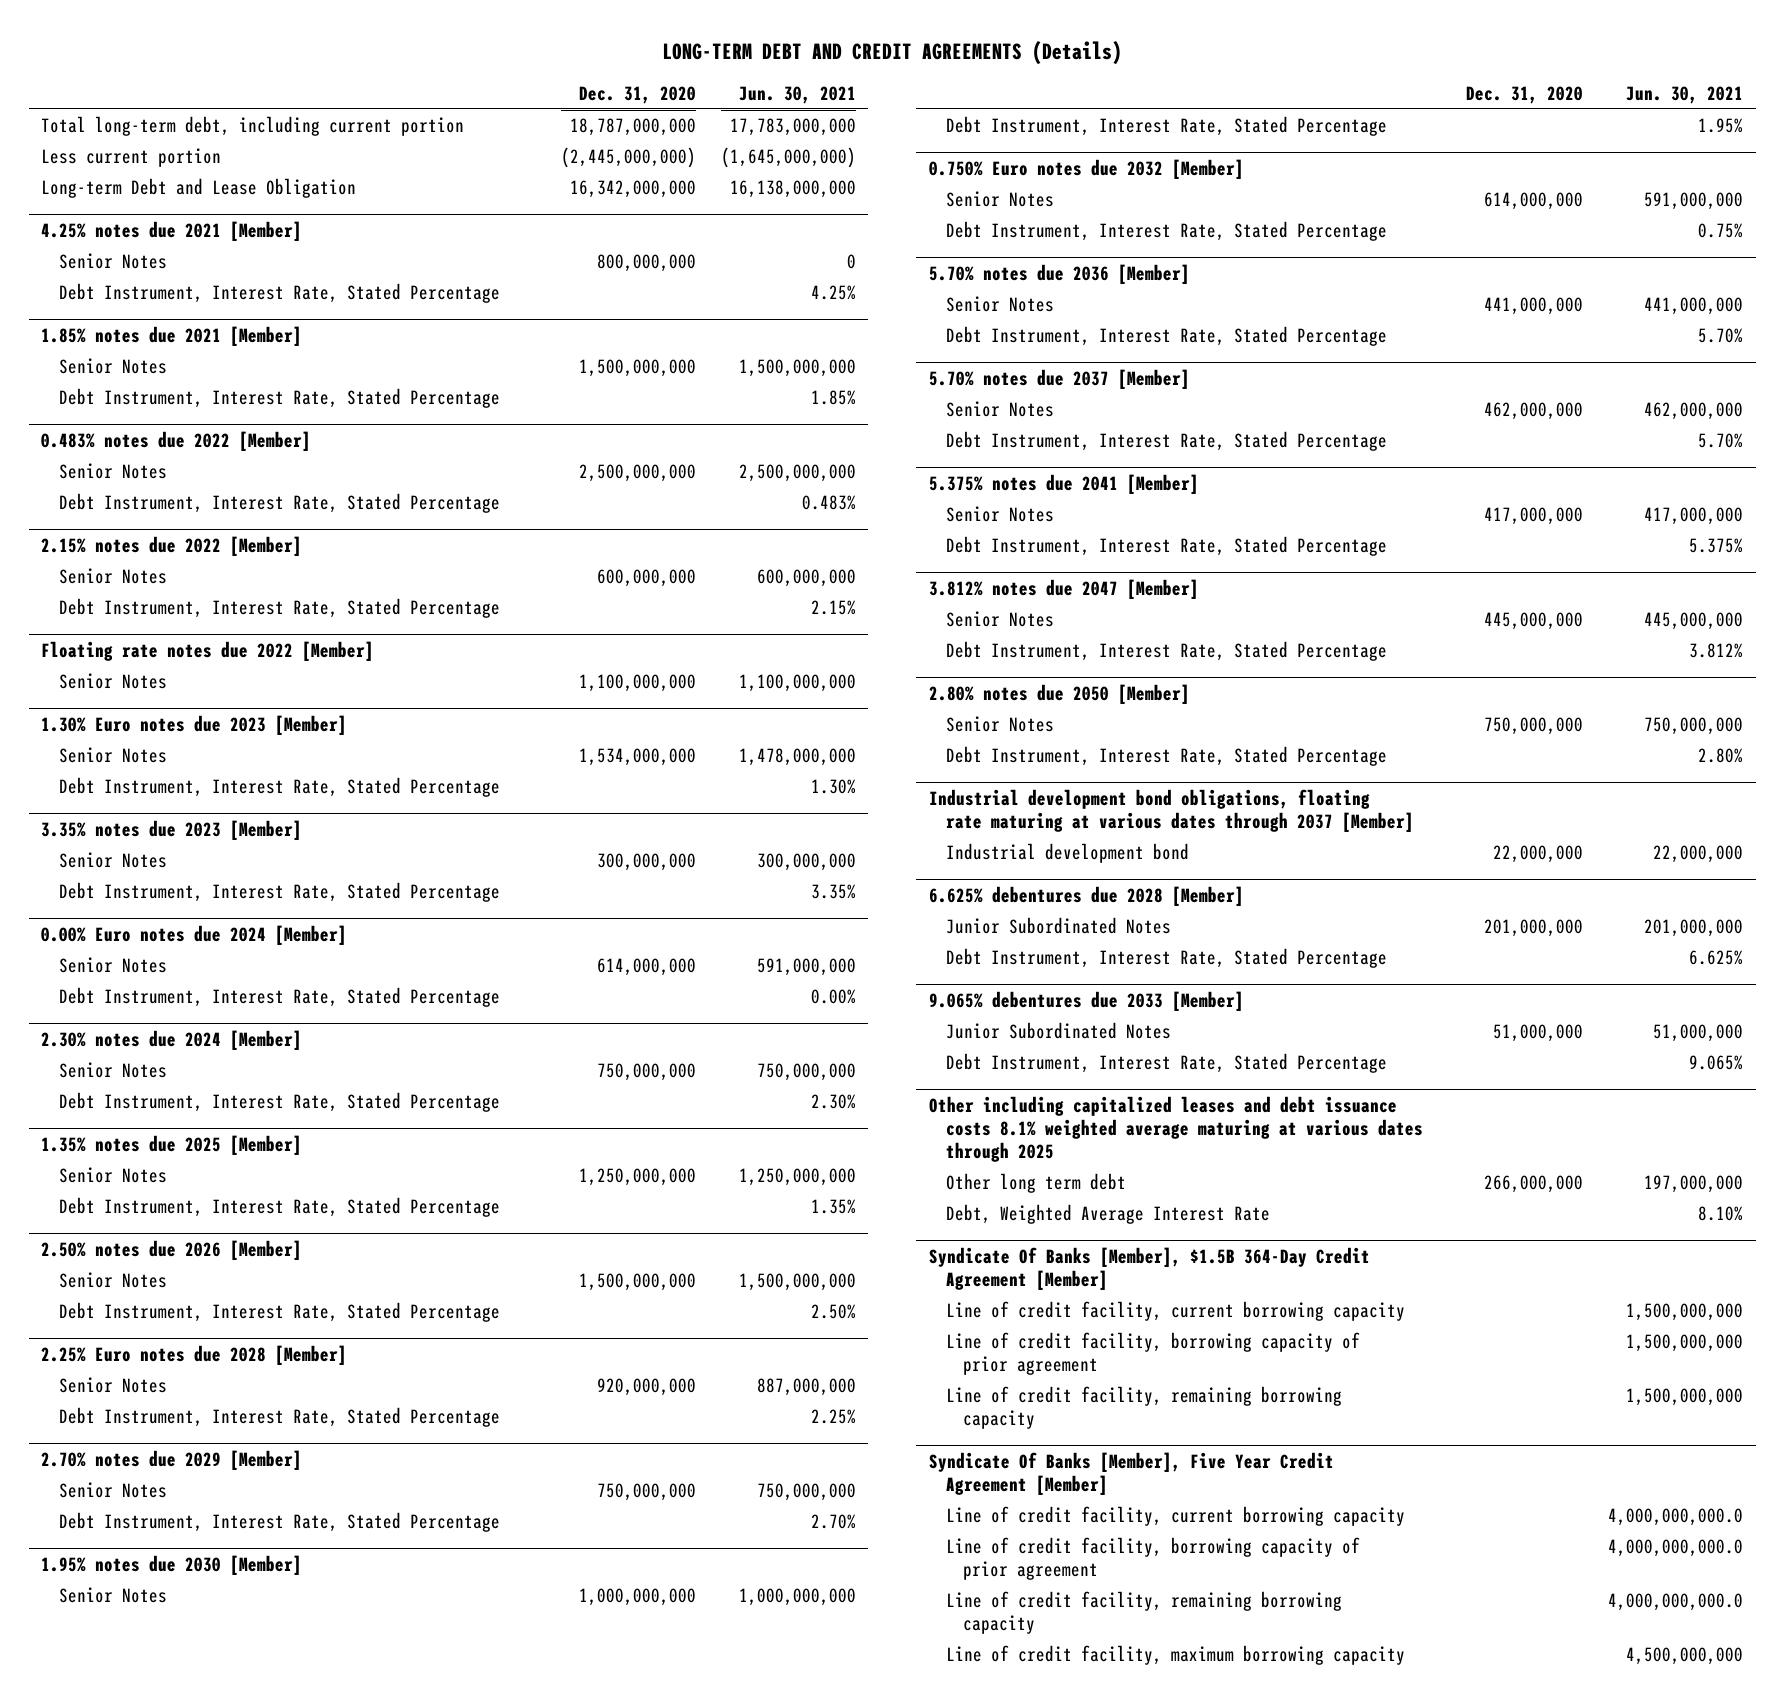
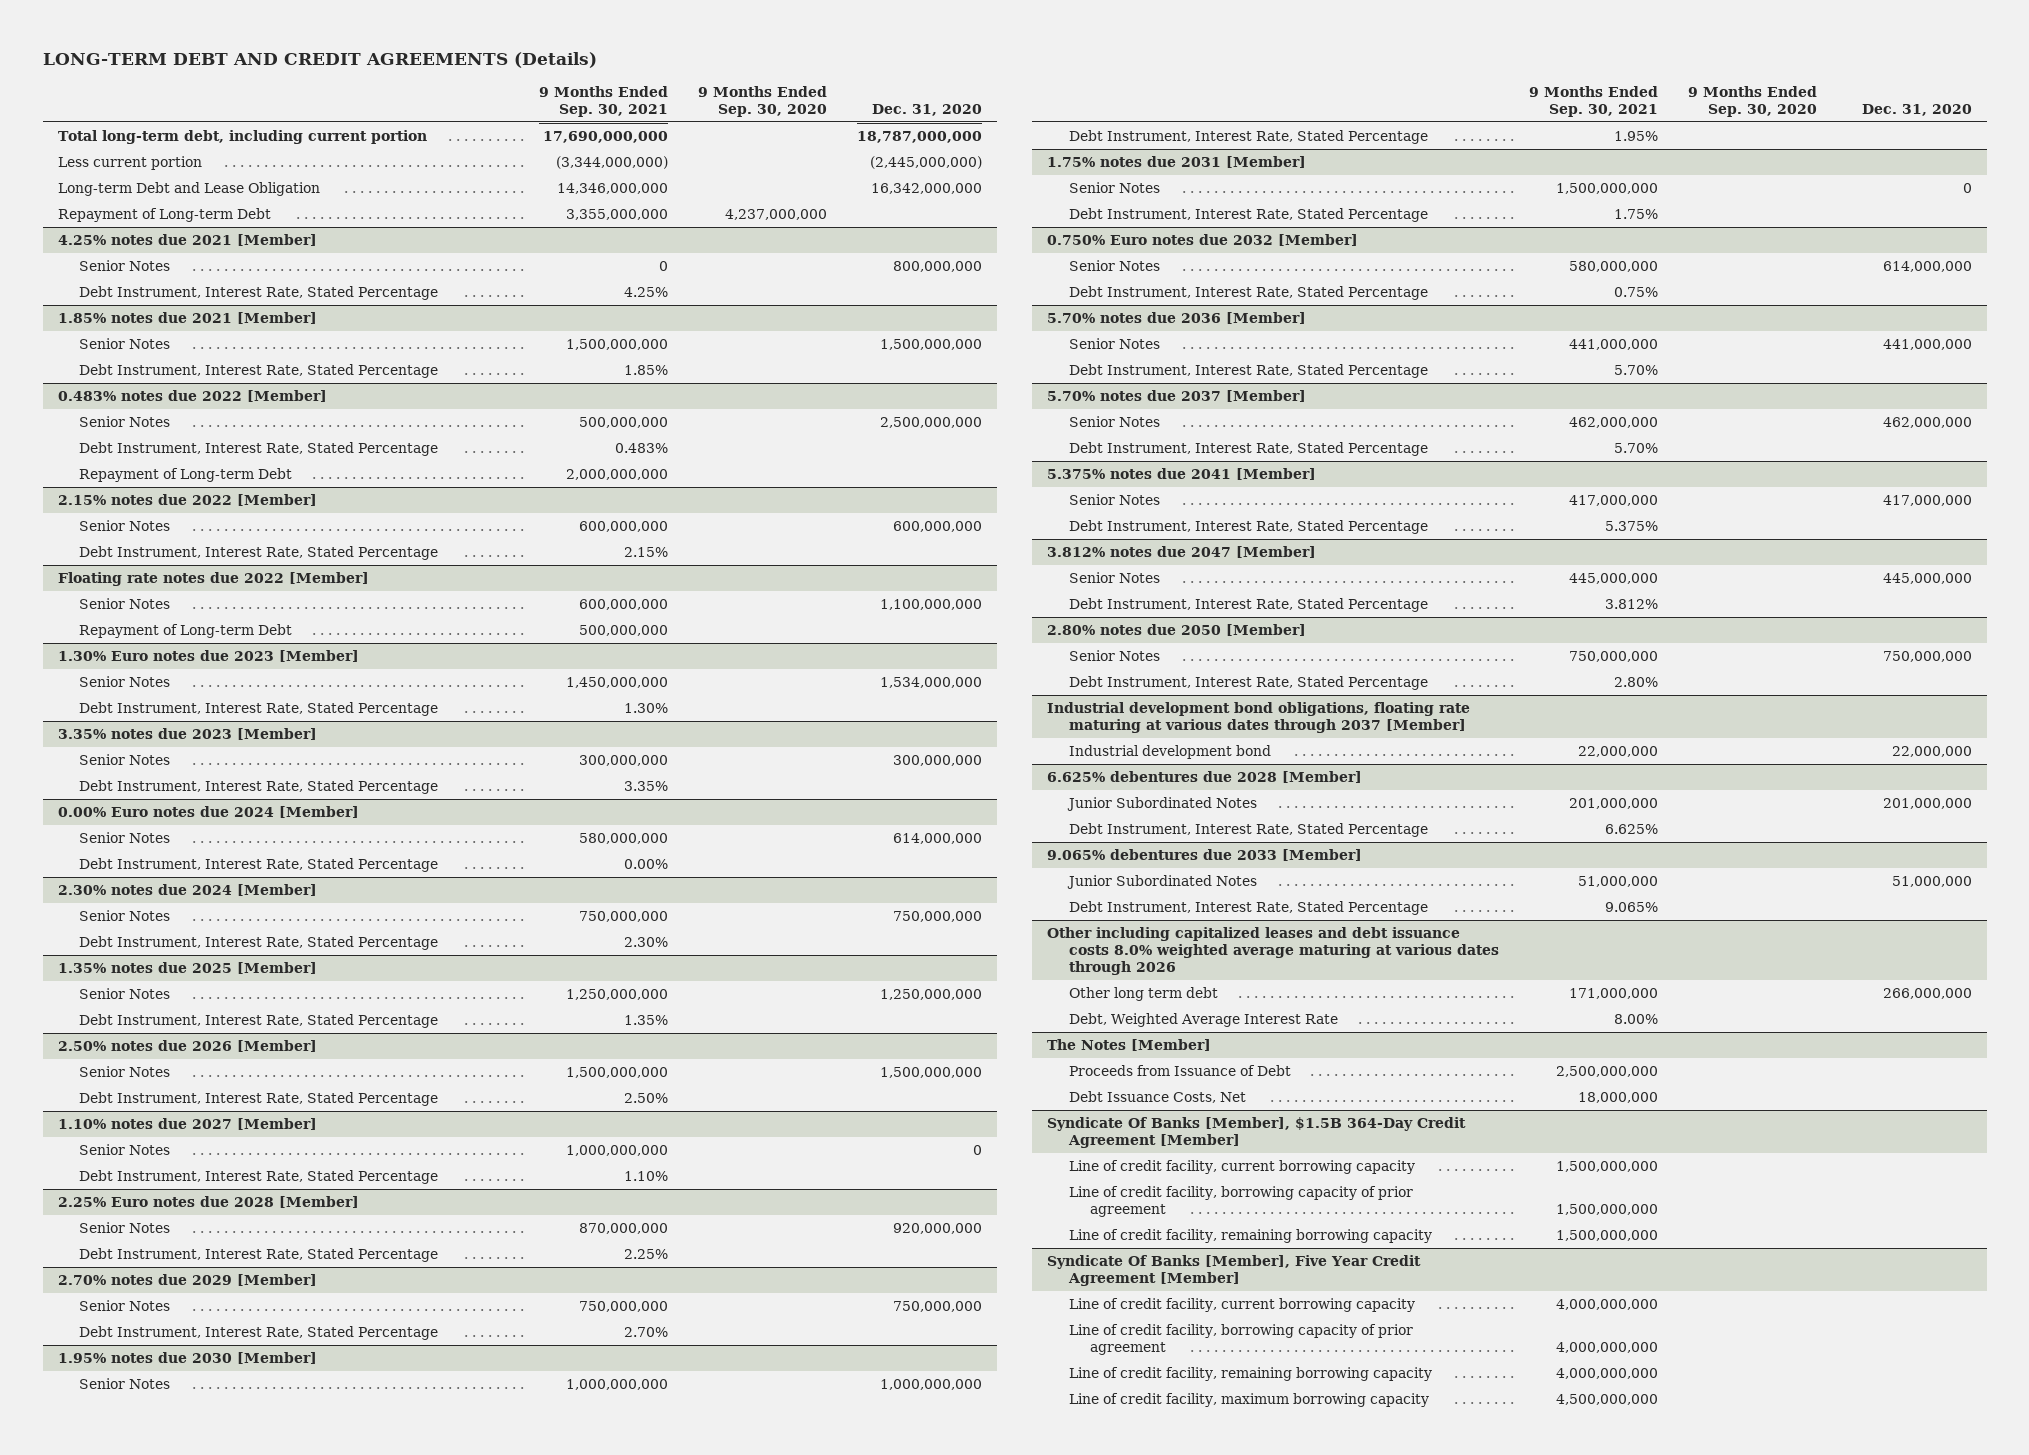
[738,85,856,104] Jun. 30, 2021 -> none
none -> [538,86,668,117] 9 Months Ended Sep. 30, 2021
none -> [697,86,827,117] 9 Months Ended Sep. 30, 2020
none -> [57,208,271,223] Repayment of Long-term Debt
none -> [78,468,292,483] Repayment of Long-term Debt
none -> [78,624,292,639] Repayment of Long-term Debt
none -> [57,1118,317,1131] 1.10% notes due 2027 [Member]
none -> [78,1144,170,1156] Senior Notes
none -> [78,1170,438,1185] Debt Instrument, Interest Rate, Stated Percentage
none -> [1047,156,1307,169] 1.75% notes due 2031 [Member]
none -> [1068,182,1160,194] Senior Notes
none -> [1068,208,1428,223] Debt Instrument, Interest Rate, Stated Percentage
[928,1095,1424,1163] Other including capitalized leases and debt issuance costs 8.1% weighted average maturing at various dates through 2025 -> [1047,927,1499,975] Other including capitalized leases and debt issuance costs 8.0% weighted average maturing at various dates through 2026
none -> [1047,1039,1212,1052] The Notes [Member]
none -> [1068,1065,1291,1077] Proceeds from Issuance of Debt
none -> [1068,1091,1246,1104] Debt Issuance Costs, Net

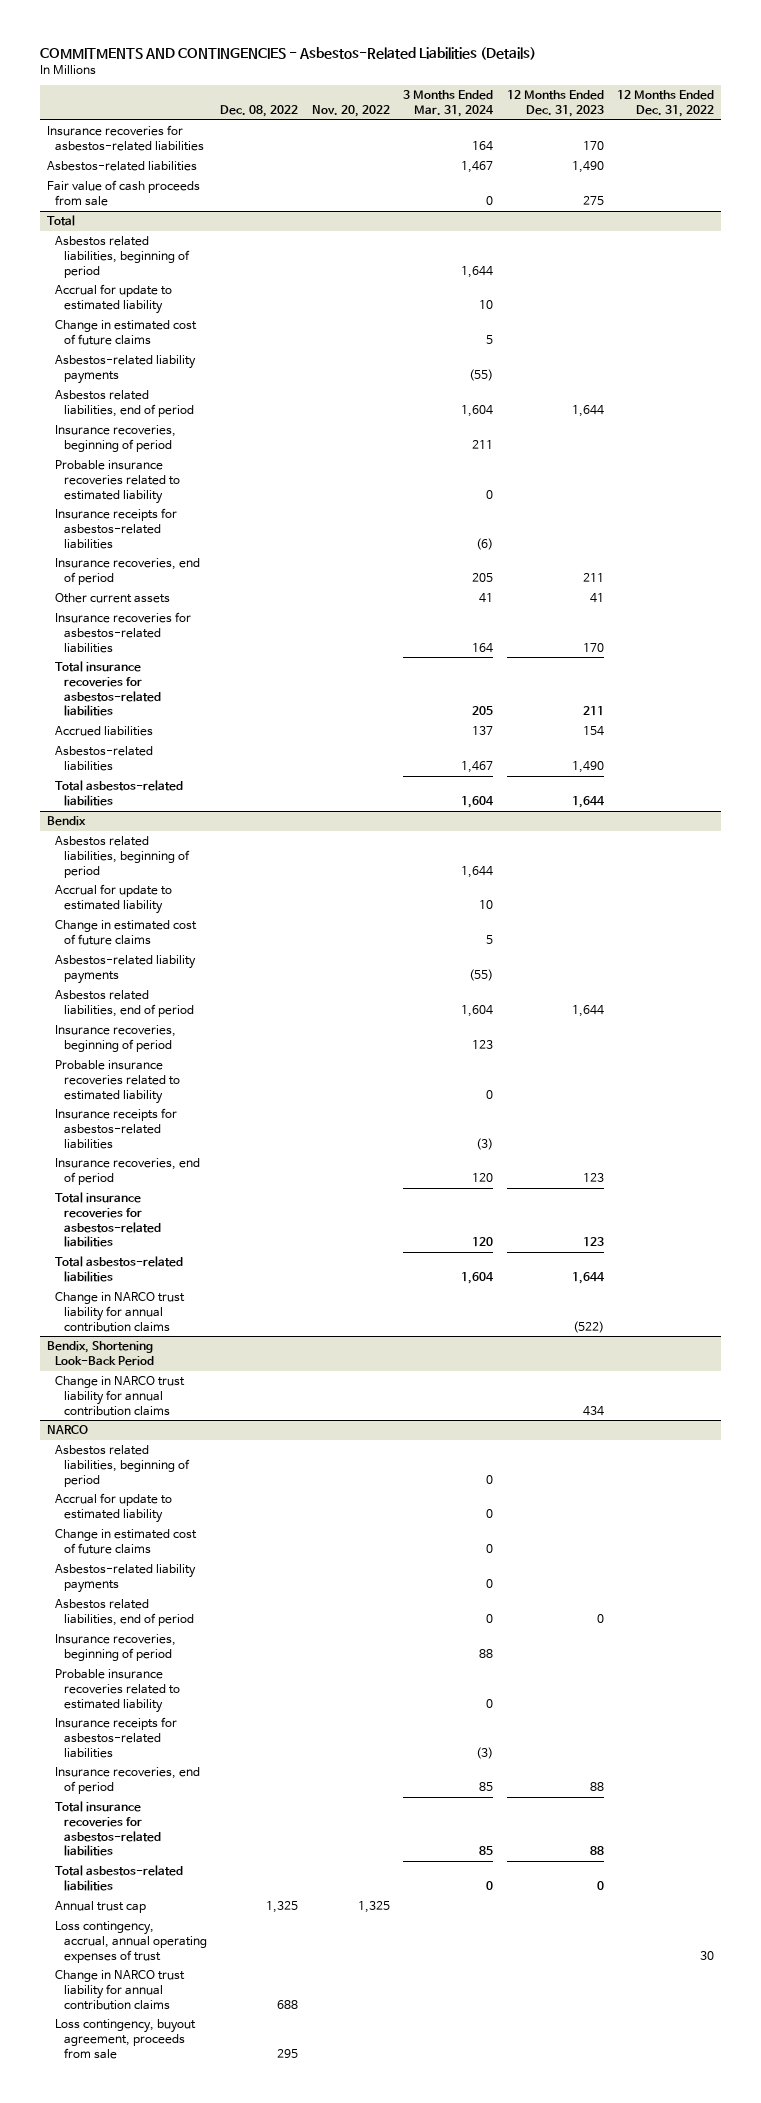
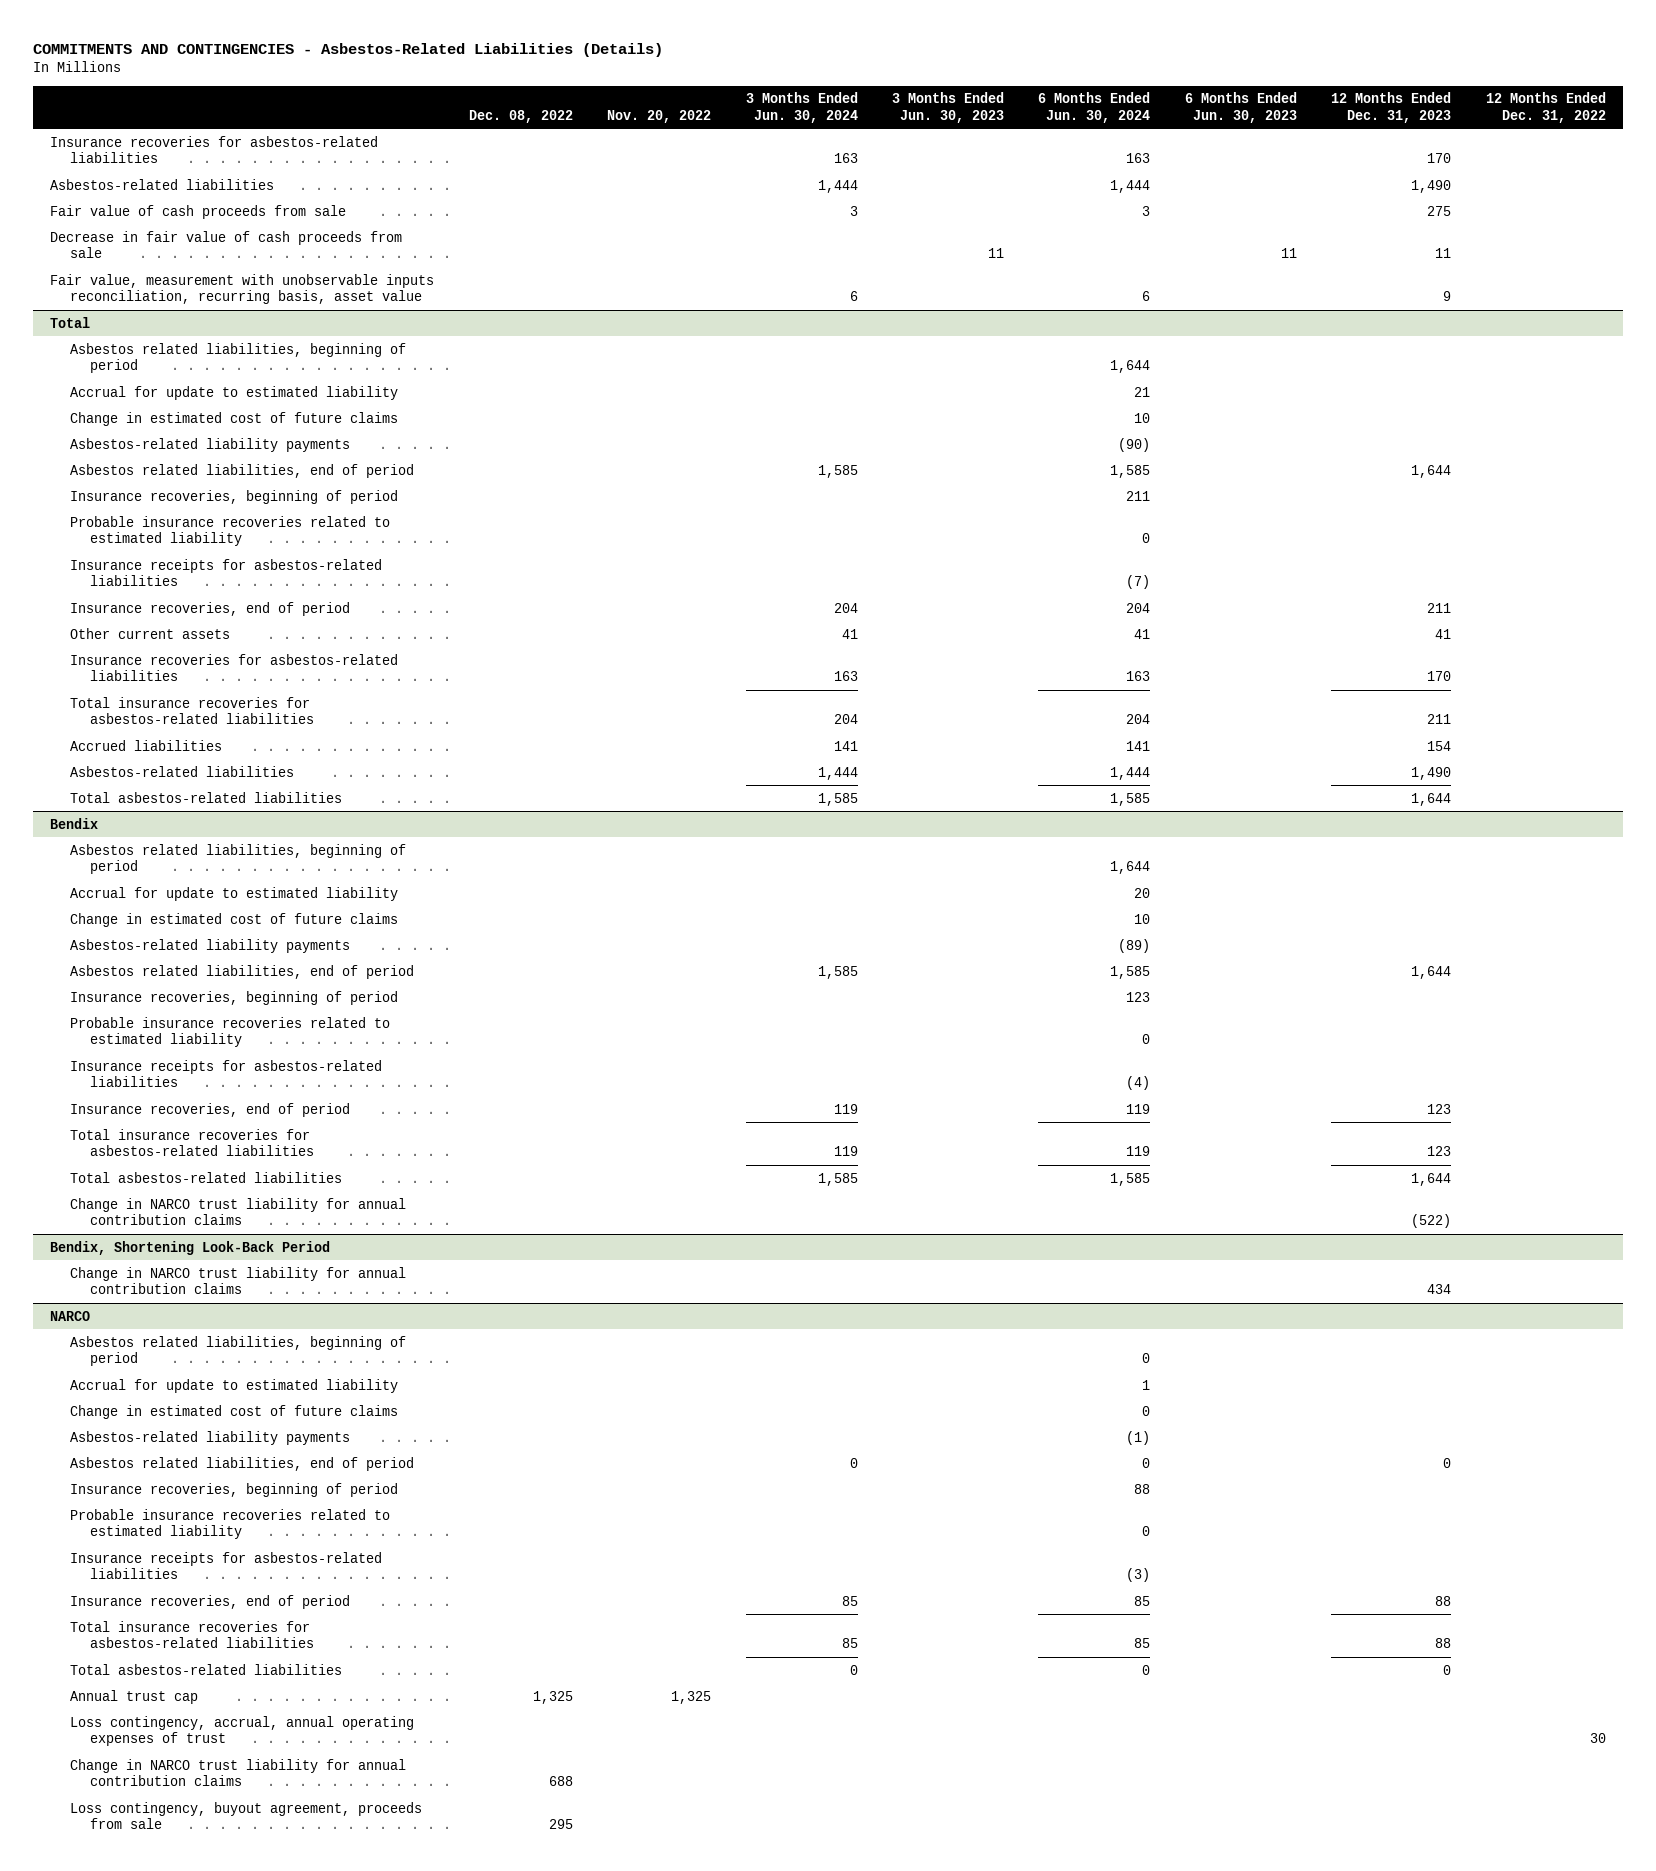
[403,90,495,117] 3 Months Ended Mar. 31, 2024 -> none
none -> [745,92,858,123] 3 Months Ended Jun. 30, 2024
none -> [891,92,1004,123] 3 Months Ended Jun. 30, 2023
none -> [1038,92,1151,123] 6 Months Ended Jun. 30, 2024
none -> [1184,92,1297,123] 6 Months Ended Jun. 30, 2023
none -> [50,230,403,258] Decrease in fair value of cash proceeds from sale
none -> [50,273,435,304] Fair value, measurement with unobservable inputs reconciliation, recurring basis, asset value

